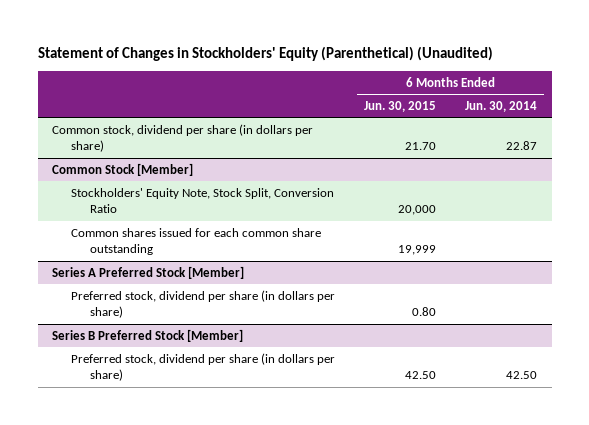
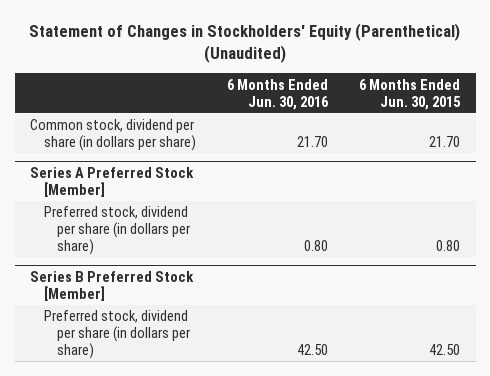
[465,101,538,113] Jun. 30, 2014 -> none
none -> [226,78,329,110] 6 Months Ended Jun. 30, 2016
[52,162,194,176] Common Stock [Member] -> none
[71,187,335,214] Stockholders' Equity Note, Stock Split, Conversion Ratio -> none
[71,227,322,256] Common shares issued for each common share outstanding -> none

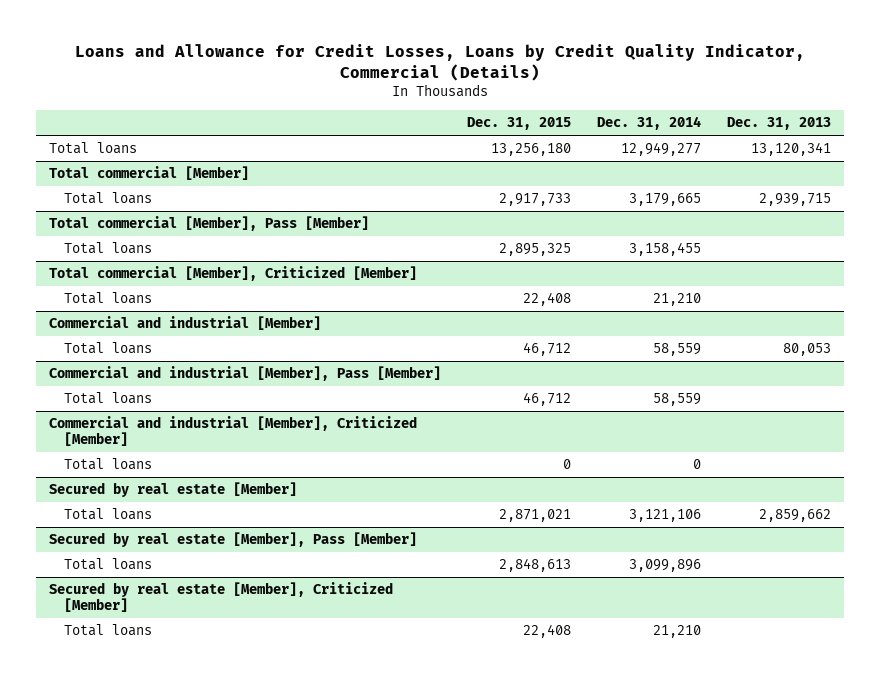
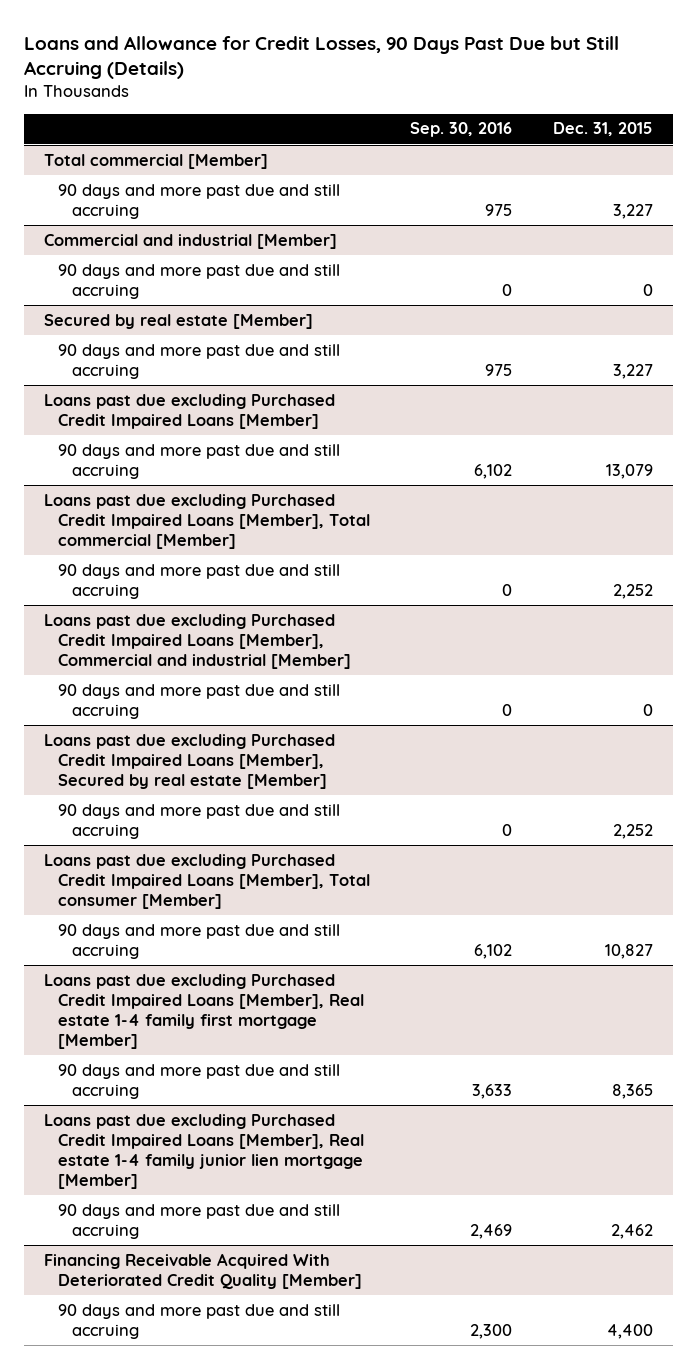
[75,44,806,82] Loans and Allowance for Credit Losses, Loans by Credit Quality Indicator, Commercial (Details) -> [24,35,620,80] Loans and Allowance for Credit Losses, 90 Days Past Due but Still Accruing (Details)
[597,116,702,131] Dec. 31, 2014 -> none
[727,117,832,131] Dec. 31, 2013 -> none
none -> [410,122,513,138] Sep. 30, 2016
[49,142,138,155] Total loans -> none
[63,192,152,205] Total loans -> none
[49,216,370,232] Total commercial [Member], Pass [Member] -> none
[63,242,152,255] Total loans -> none
[49,266,418,282] Total commercial [Member], Criticized [Member] -> none
[63,292,152,305] Total loans -> none
none -> [58,183,341,219] 90 days and more past due and still accruing
[63,342,152,355] Total loans -> none
[49,366,442,382] Commercial and industrial [Member], Pass [Member] -> none
[63,392,152,405] Total loans -> none
[49,416,418,447] Commercial and industrial [Member], Criticized [Member] -> none
[63,458,152,471] Total loans -> none
none -> [58,263,341,299] 90 days and more past due and still accruing
[63,508,152,521] Total loans -> none
[49,532,418,548] Secured by real estate [Member], Pass [Member] -> none
[63,558,152,571] Total loans -> none
[49,582,394,613] Secured by real estate [Member], Criticized [Member] -> none
[63,624,152,637] Total loans -> none
none -> [58,343,341,379] 90 days and more past due and still accruing
none -> [44,393,336,429] Loans past due excluding Purchased Credit Impaired Loans [Member]
none -> [58,443,341,479] 90 days and more past due and still accruing
none -> [44,493,371,549] Loans past due excluding Purchased Credit Impaired Loans [Member], Total commercial [Member]
none -> [58,563,341,599] 90 days and more past due and still accruing
none -> [44,613,352,669] Loans past due excluding Purchased Credit Impaired Loans [Member], Commercial and industrial [Member]
none -> [58,683,341,719] 90 days and more past due and still accruing
none -> [44,733,336,789] Loans past due excluding Purchased Credit Impaired Loans [Member], Secured by real estate [Member]
none -> [58,803,341,839] 90 days and more past due and still accruing
none -> [44,853,371,909] Loans past due excluding Purchased Credit Impaired Loans [Member], Total consumer [Member]
none -> [58,923,341,959] 90 days and more past due and still accruing
none -> [44,973,365,1049] Loans past due excluding Purchased Credit Impaired Loans [Member], Real estate 1-4 family first mortgage [Member]
none -> [58,1063,341,1099] 90 days and more past due and still accruing
none -> [44,1113,365,1189] Loans past due excluding Purchased Credit Impaired Loans [Member], Real estate 1-4 family junior lien mortgage [Member]
none -> [58,1203,341,1239] 90 days and more past due and still accruing
none -> [44,1252,363,1289] Financing Receivable Acquired With Deteriorated Credit Quality [Member]
none -> [58,1303,341,1339] 90 days and more past due and still accruing

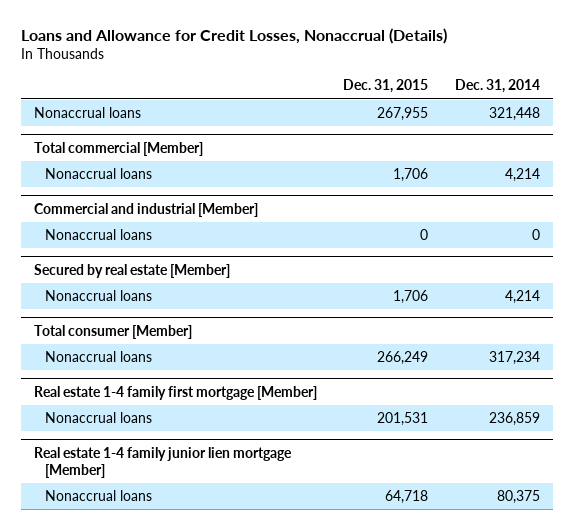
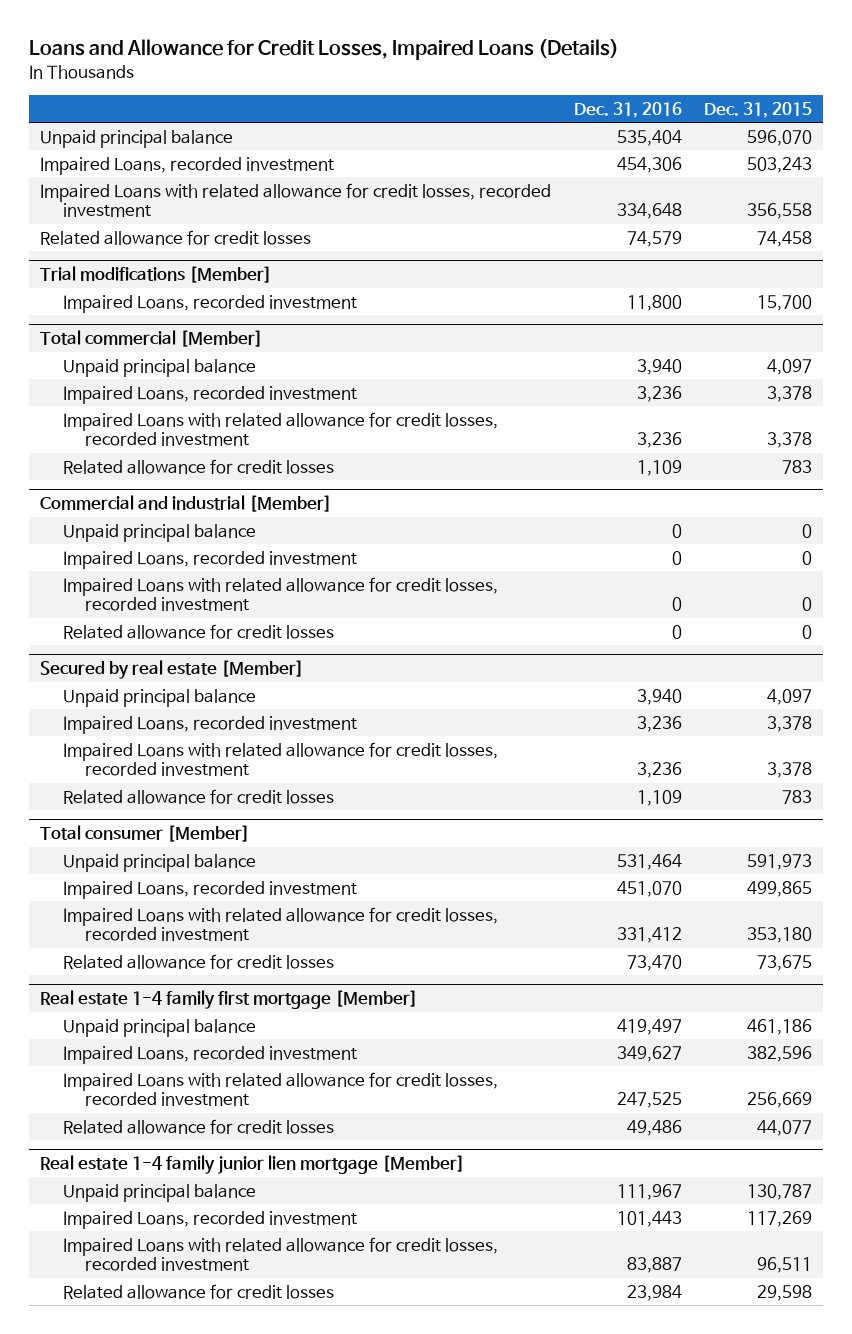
[20,28,447,45] Loans and Allowance for Credit Losses, Nonaccrual (Details) -> [28,39,619,61] Loans and Allowance for Credit Losses, Impaired Loans (Details)
[455,79,541,94] Dec. 31, 2014 -> none
none -> [573,101,682,118] Dec. 31, 2016
[33,106,141,118] Nonaccrual loans -> none
none -> [40,129,234,148] Unpaid principal balance
none -> [40,156,335,175] Impaired Loans, recorded investment
none -> [40,182,552,218] Impaired Loans with related allowance for credit losses, recorded investment
none -> [40,229,312,245] Related allowance for credit losses
none -> [40,266,273,284] Trial modifications [Member]
none -> [62,294,357,313] Impaired Loans, recorded investment
[45,167,153,179] Nonaccrual loans -> none
none -> [62,358,256,377] Unpaid principal balance
none -> [62,385,357,404] Impaired Loans, recorded investment
none -> [62,411,498,447] Impaired Loans with related allowance for credit losses, recorded investment
none -> [62,458,334,474] Related allowance for credit losses
[45,228,153,240] Nonaccrual loans -> none
none -> [62,523,256,542] Unpaid principal balance
none -> [62,550,357,569] Impaired Loans, recorded investment
none -> [62,576,498,612] Impaired Loans with related allowance for credit losses, recorded investment
none -> [62,623,334,639] Related allowance for credit losses
[45,289,153,301] Nonaccrual loans -> none
none -> [62,688,256,707] Unpaid principal balance
none -> [62,715,357,734] Impaired Loans, recorded investment
none -> [62,741,498,777] Impaired Loans with related allowance for credit losses, recorded investment
none -> [62,788,334,804] Related allowance for credit losses
[45,350,153,362] Nonaccrual loans -> none
none -> [62,853,256,872] Unpaid principal balance
none -> [62,880,357,899] Impaired Loans, recorded investment
none -> [62,906,498,942] Impaired Loans with related allowance for credit losses, recorded investment
none -> [62,953,334,969] Related allowance for credit losses
[45,411,153,423] Nonaccrual loans -> none
none -> [62,1018,256,1037] Unpaid principal balance
none -> [62,1045,357,1064] Impaired Loans, recorded investment
none -> [62,1071,498,1107] Impaired Loans with related allowance for credit losses, recorded investment
none -> [62,1118,334,1134] Related allowance for credit losses
[45,489,153,501] Nonaccrual loans -> none
none -> [62,1183,256,1202] Unpaid principal balance
none -> [62,1210,357,1229] Impaired Loans, recorded investment
none -> [62,1236,498,1272] Impaired Loans with related allowance for credit losses, recorded investment
none -> [62,1283,334,1299] Related allowance for credit losses

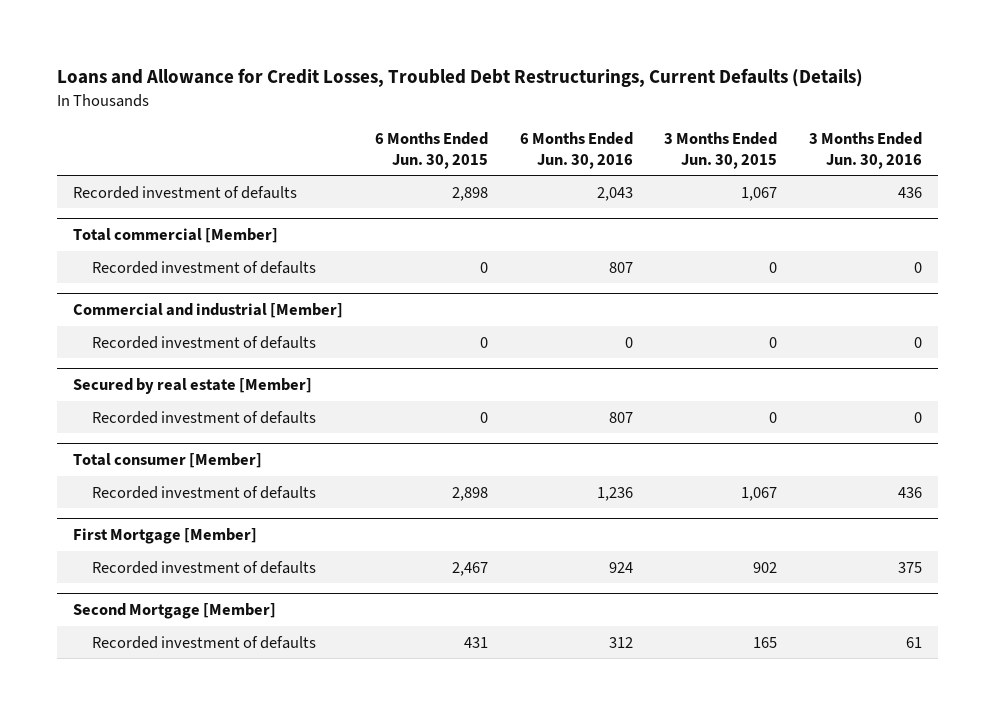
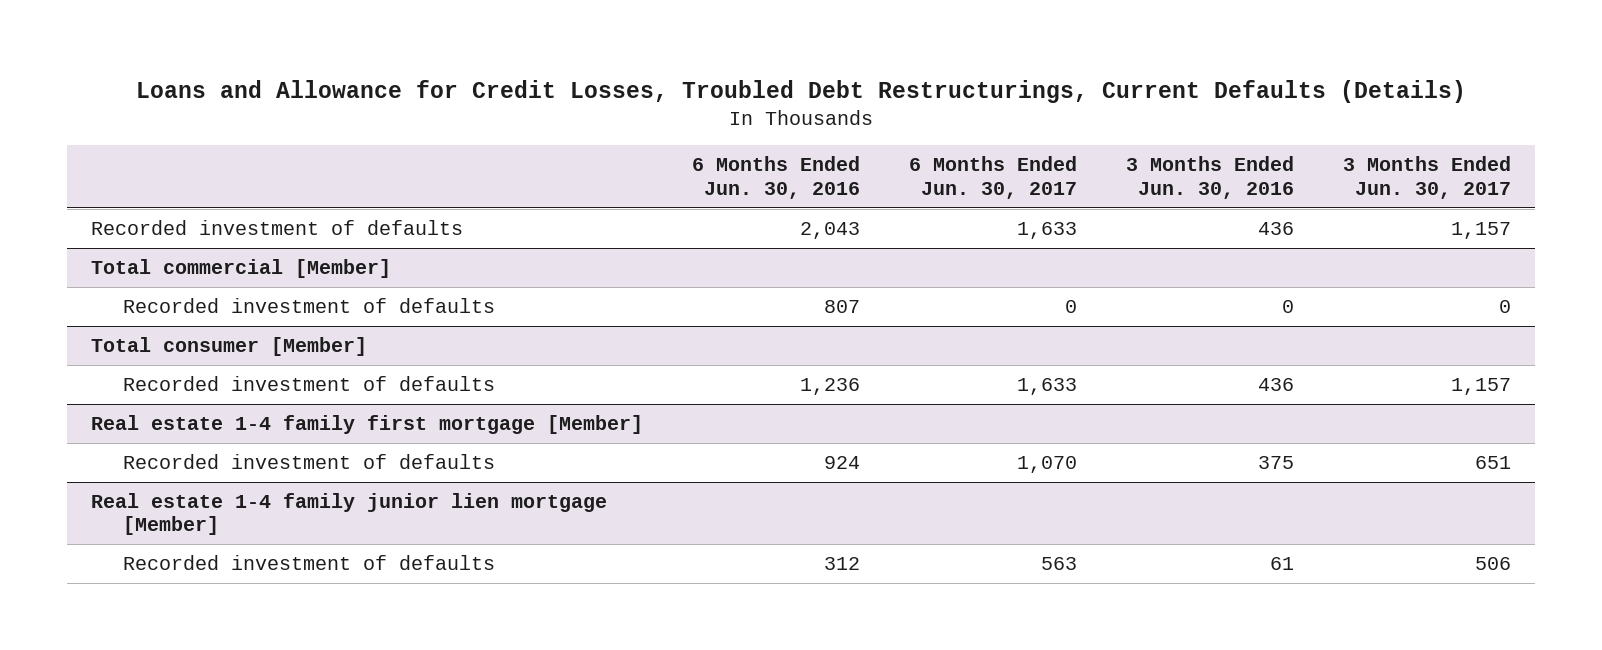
[374,131,488,169] 6 Months Ended Jun. 30, 2015 -> none
[664,131,778,169] 3 Months Ended Jun. 30, 2015 -> none
none -> [909,156,1078,199] 6 Months Ended Jun. 30, 2017
none -> [1342,156,1511,199] 3 Months Ended Jun. 30, 2017
[73,302,344,318] Commercial and industrial [Member] -> none
[92,335,317,349] Recorded investment of defaults -> none
[73,377,313,394] Secured by real estate [Member] -> none
[92,410,317,424] Recorded investment of defaults -> none
[73,527,258,544] First Mortgage [Member] -> [91,415,644,435] Real estate 1-4 family first mortgage [Member]
[73,602,277,619] Second Mortgage [Member] -> [91,493,608,536] Real estate 1-4 family junior lien mortgage [Member]

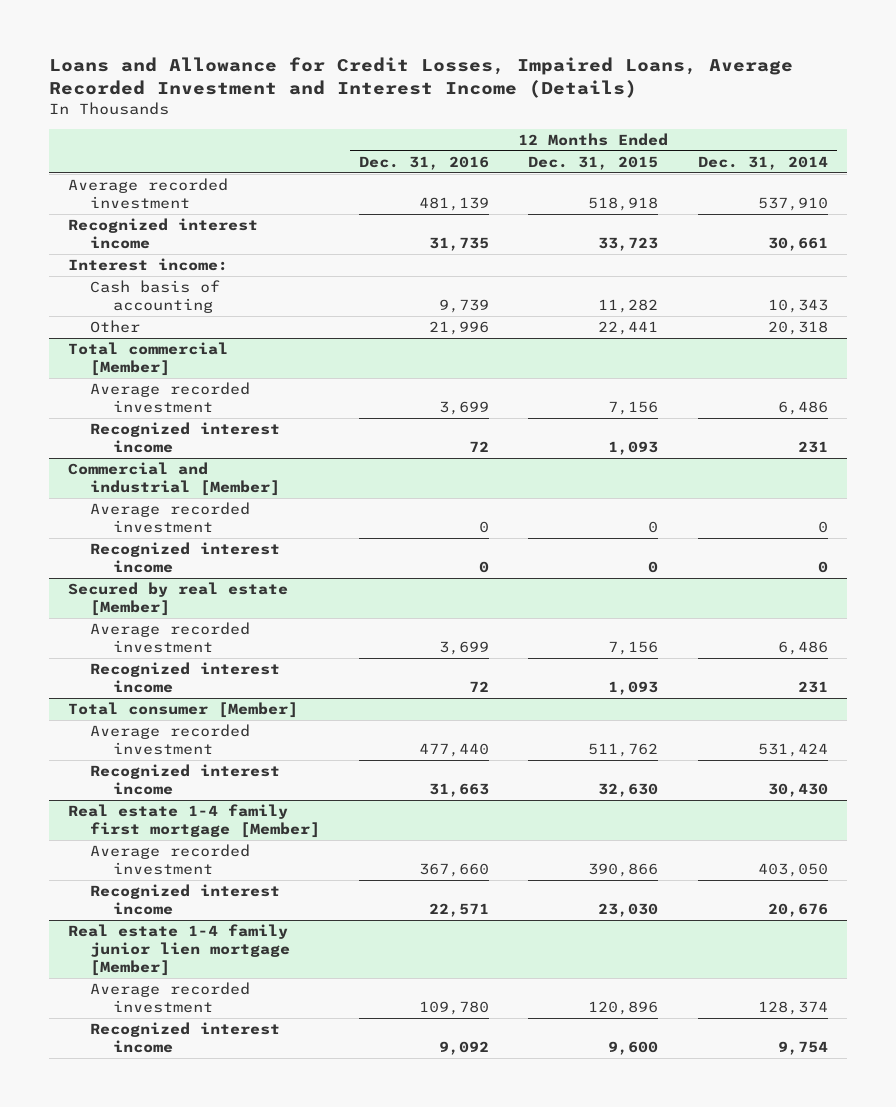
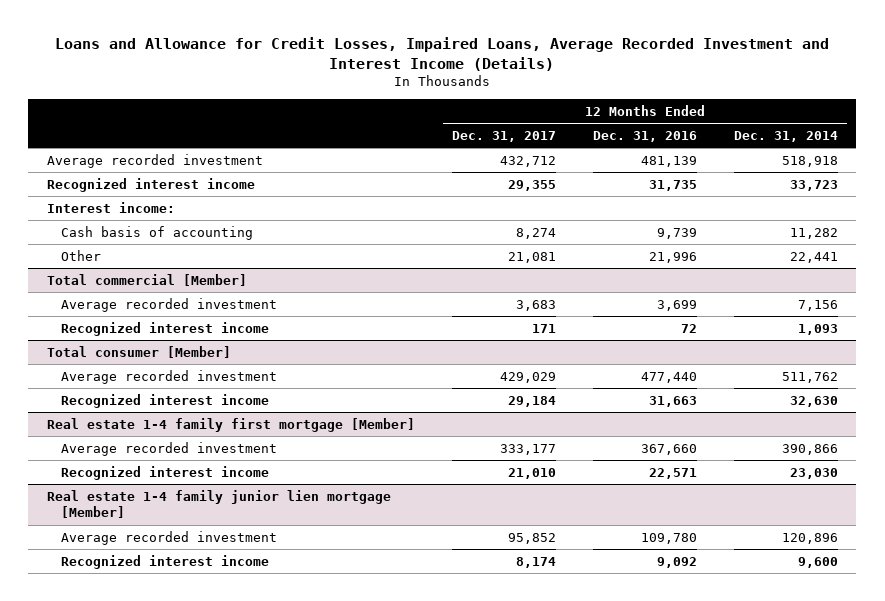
[528,155,659,170] Dec. 31, 2015 -> none
none -> [451,130,556,142] Dec. 31, 2017
[757,197,828,212] 537,910 -> [781,155,838,167] 518,918
[767,237,828,252] 30,661 -> [789,179,838,191] 33,723
[767,299,828,314] 10,343 -> [789,227,838,239] 11,282
[767,321,828,336] 20,318 -> [789,251,838,263] 22,441
[68,462,281,497] Commercial and industrial [Member] -> none
[90,502,251,534] Average recorded investment -> none
[90,542,281,574] Recognized interest income -> none
[68,582,289,617] Secured by real estate [Member] -> none
[90,622,251,654] Average recorded investment -> none
[90,662,281,694] Recognized interest income -> none
[777,401,828,416] 6,486 -> [797,299,838,311] 7,156
[797,441,828,454] 231 -> [797,323,838,335] 1,093
[757,743,828,758] 531,424 -> [781,371,838,383] 511,762
[767,783,828,798] 30,430 -> [789,395,838,407] 32,630
[757,863,828,878] 403,050 -> [781,443,838,455] 390,866
[767,903,828,918] 20,676 -> [789,467,838,479] 23,030
[757,1001,828,1016] 128,374 -> [781,532,838,544] 120,896
[777,1041,828,1056] 9,754 -> [797,556,838,568] 9,600

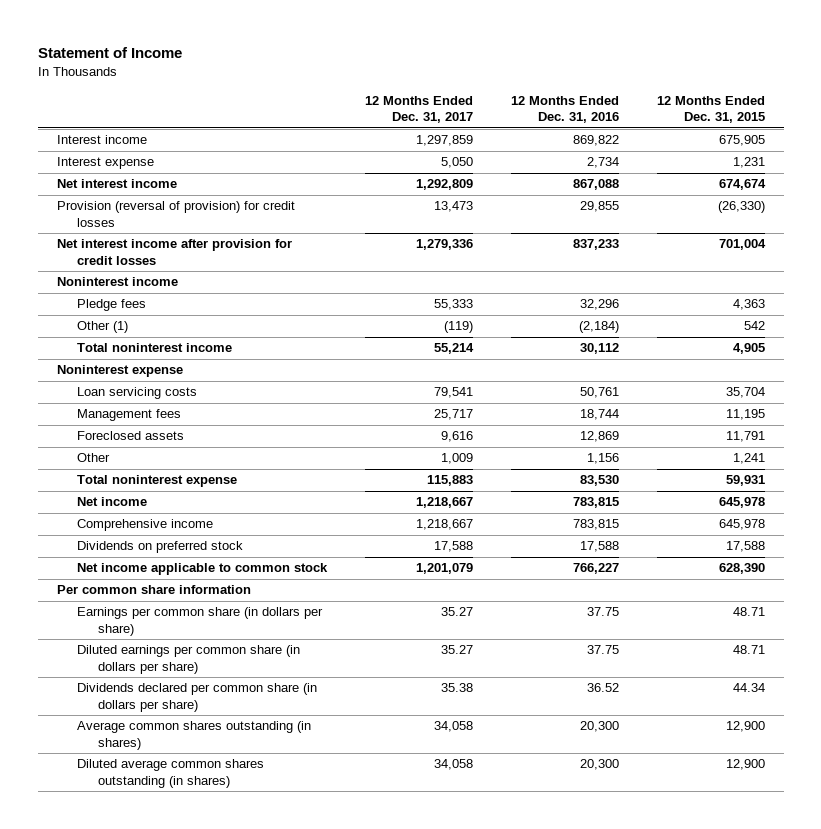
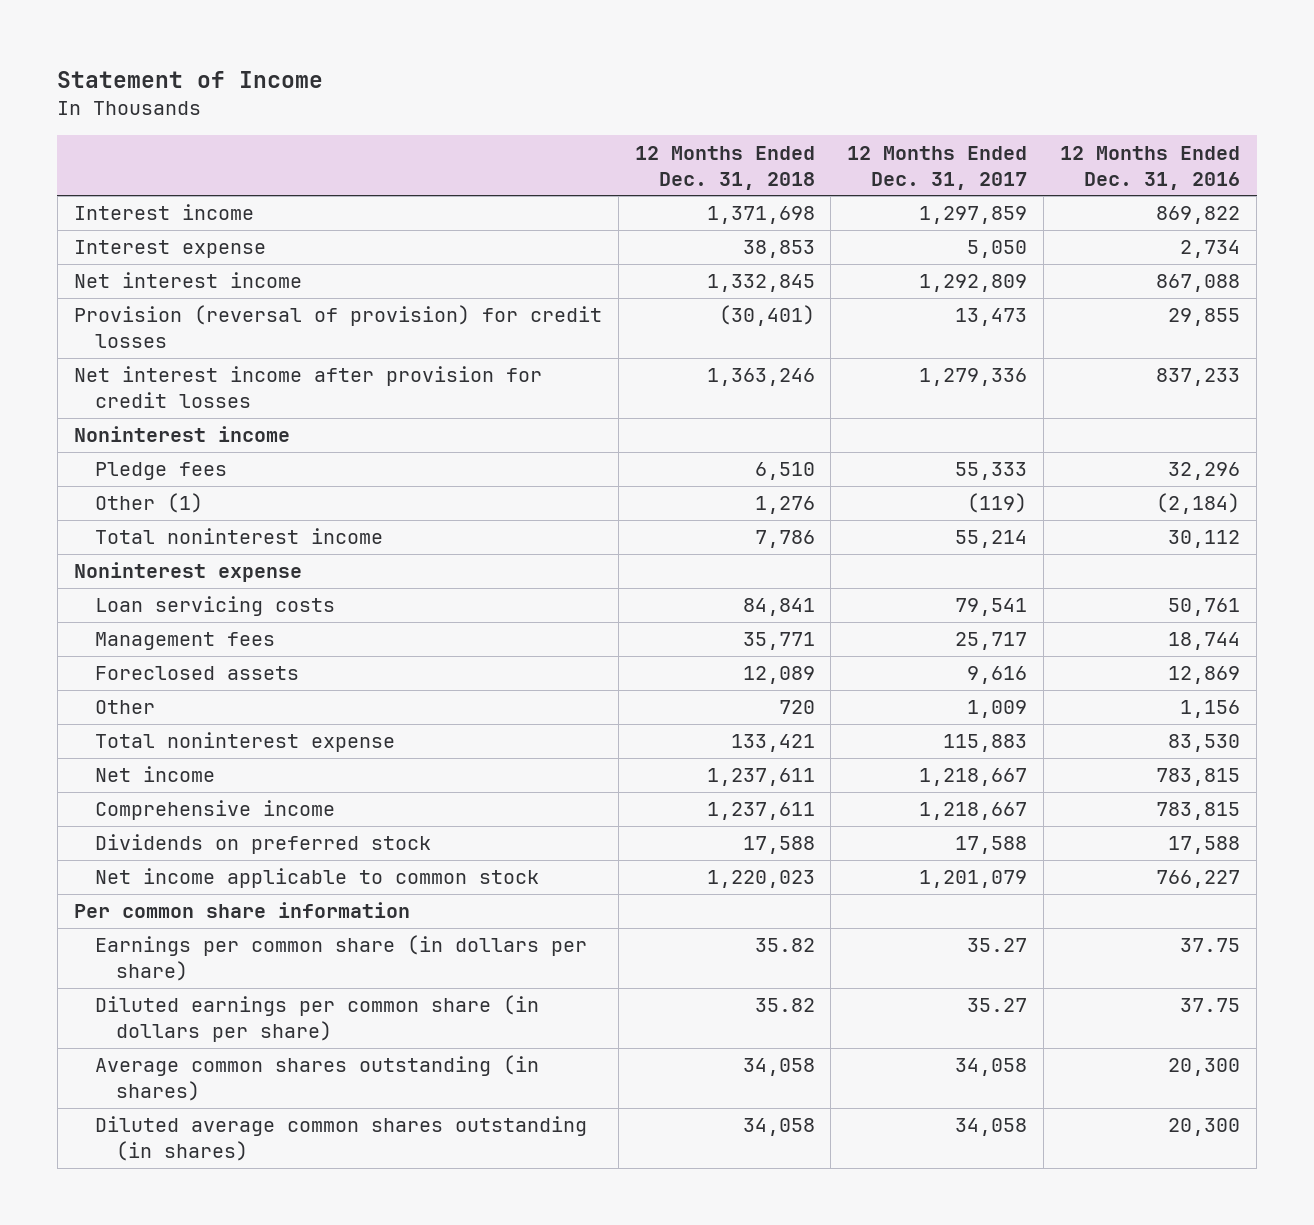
[656,95,765,124] 12 Months Ended Dec. 31, 2015 -> none
none -> [634,145,815,190] 12 Months Ended Dec. 31, 2018
[77,683,318,712] Dividends declared per common share (in dollars per share) -> none

